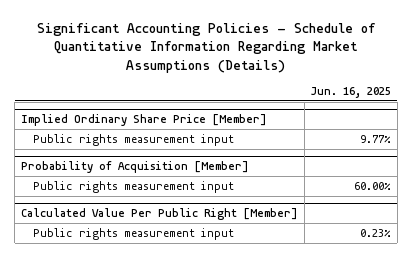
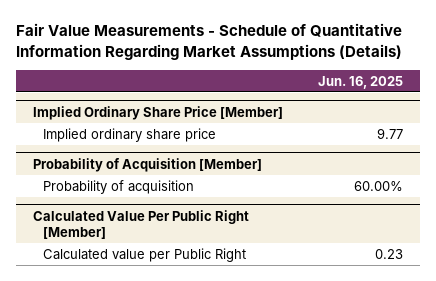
[37,23,376,73] Significant Accounting Policies - Schedule of Quantitative Information Regarding Market Assumptions (Details) -> [15,23,402,60] Fair Value Measurements - Schedule of Quantitative Information Regarding Market Assumptions (Details)
[33,133,235,146] Public rights measurement input -> none
none -> [43,127,217,142] Implied ordinary share price
[33,180,235,193] Public rights measurement input -> [43,179,195,194] Probability of acquisition
[33,227,235,240] Public rights measurement input -> none
none -> [43,247,247,262] Calculated value per Public Right

